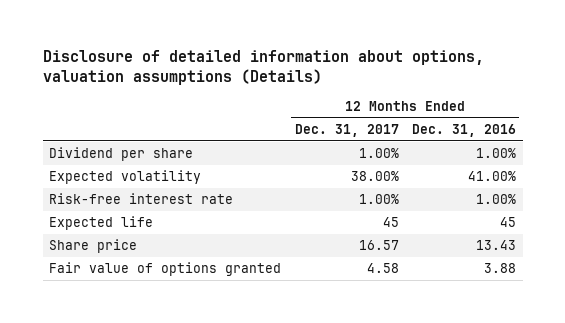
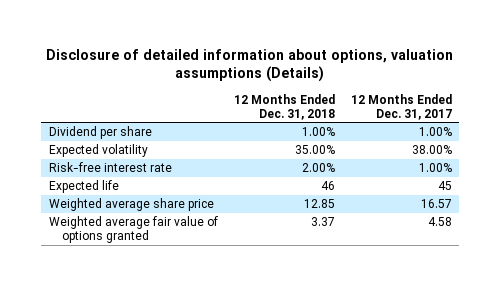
[412,124,517,138] Dec. 31, 2016 -> none
none -> [233,93,335,120] 12 Months Ended Dec. 31, 2018
[49,239,138,254] Share price -> [48,198,214,212] Weighted average share price
[49,262,282,277] Fair value of options granted -> [48,216,218,244] Weighted average fair value of options granted

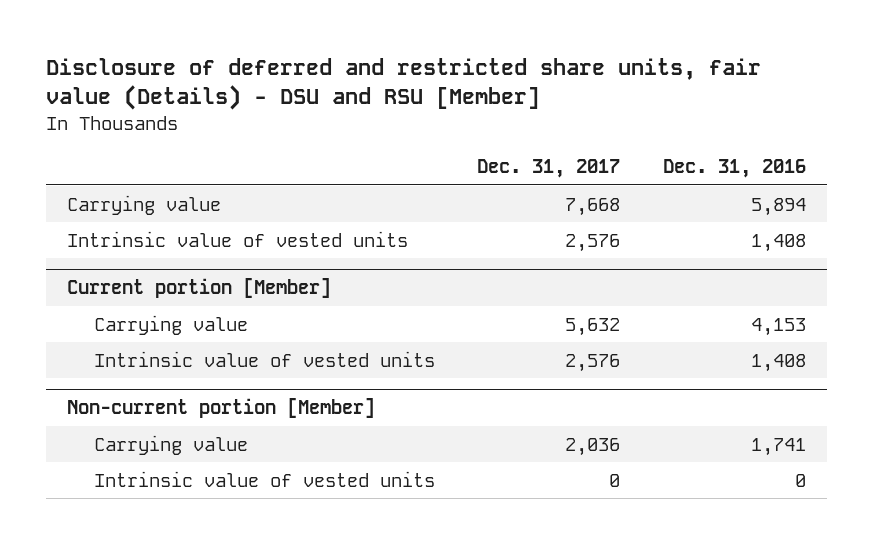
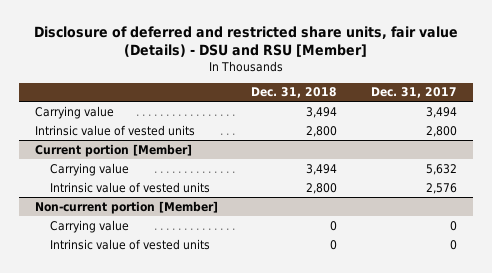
[662,159,806,179] Dec. 31, 2016 -> none
none -> [251,87,338,99] Dec. 31, 2018
[565,197,621,216] 7,668 -> [425,106,457,118] 3,494
[565,233,621,252] 2,576 -> [425,125,457,137] 2,800
[565,437,621,456] 2,036 -> [449,220,457,231] 0

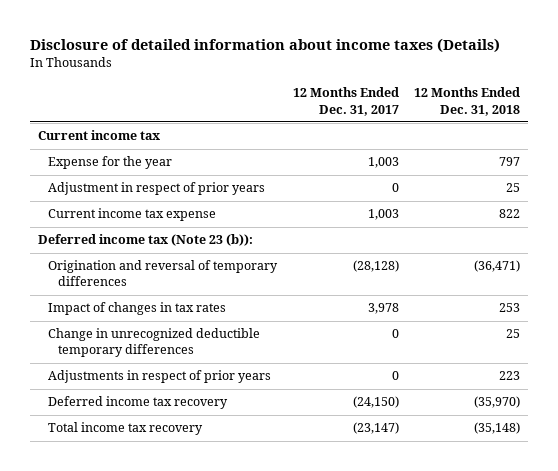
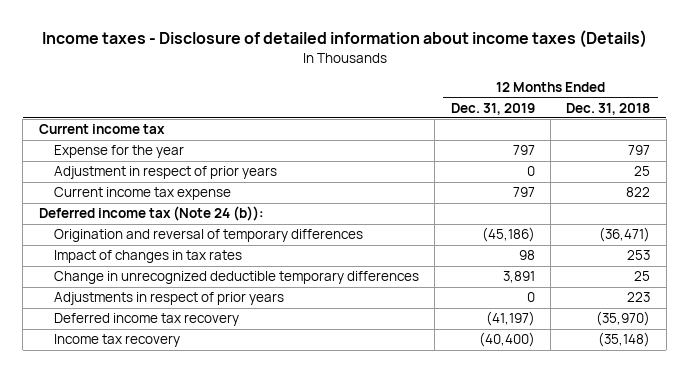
[30,38,501,54] Disclosure of detailed information about income taxes (Details) -> [41,30,647,49] Income taxes - Disclosure of detailed information about income taxes (Details)
[292,87,399,116] 12 Months Ended Dec. 31, 2017 -> none
none -> [450,102,535,115] Dec. 31, 2019
[38,234,254,247] Deferred income tax (Note 23 (b)): -> [38,206,264,222] Deferred income tax (Note 24 (b)):
[47,422,203,436] Total income tax recovery -> [53,334,180,348] Income tax recovery

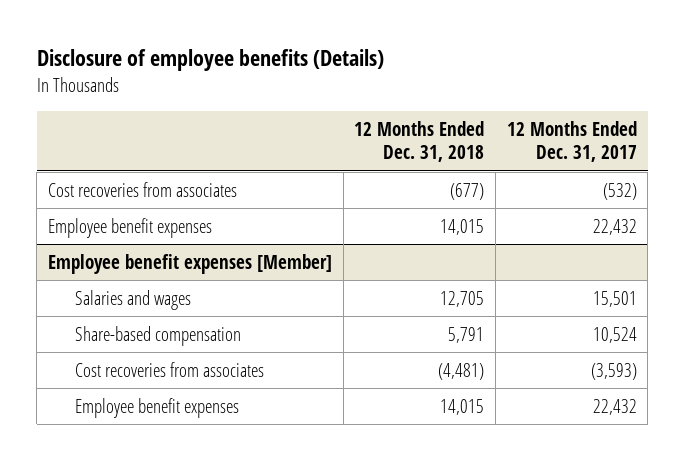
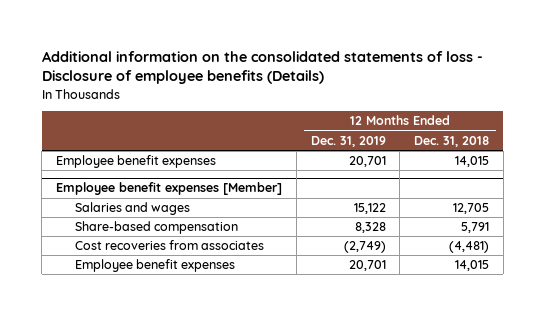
[36,49,384,72] Disclosure of employee benefits (Details) -> [41,50,483,85] Additional information on the consolidated statements of loss - Disclosure of employee benefits (Details)
[506,120,637,163] 12 Months Ended Dec. 31, 2017 -> none
none -> [310,135,386,147] Dec. 31, 2019
[48,181,238,197] Cost recoveries from associates -> none

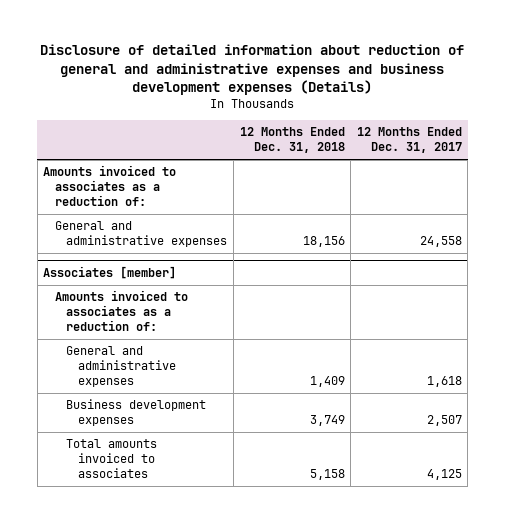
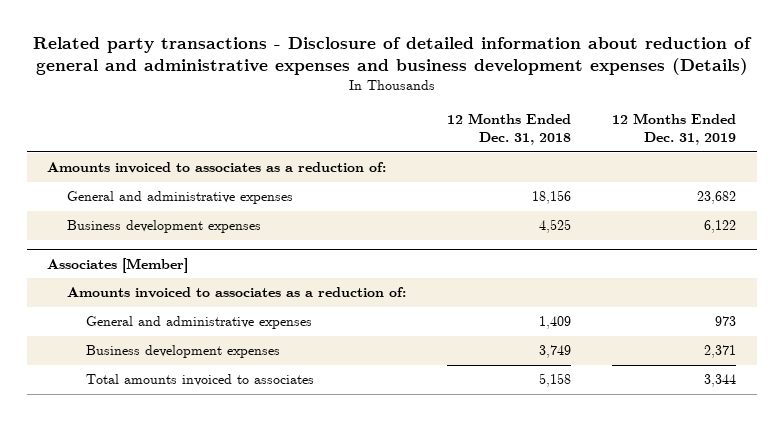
[40,44,465,96] Disclosure of detailed information about reduction of general and administrative expenses and business development expenses (Details) -> [32,36,752,75] Related party transactions - Disclosure of detailed information about reduction of general and administrative expenses and business development expenses (Details)
[356,127,462,154] 12 Months Ended Dec. 31, 2017 -> none
none -> [612,112,737,146] 12 Months Ended Dec. 31, 2019
none -> [66,220,261,234] Business development expenses
[43,265,177,279] Associates [member] -> [47,257,189,273] Associates [Member]

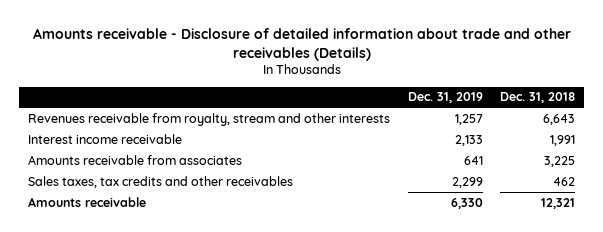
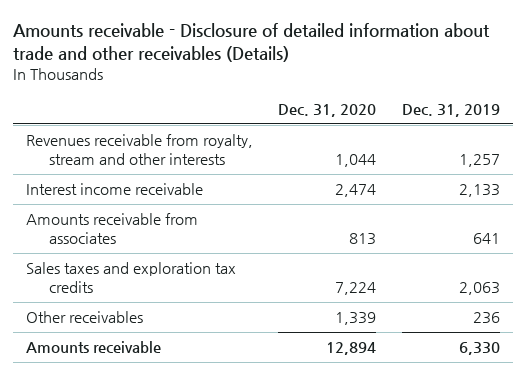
[500,92,576,104] Dec. 31, 2018 -> none
none -> [278,103,377,117] Dec. 31, 2020
[28,175,294,188] Sales taxes, tax credits and other receivables -> [25,262,236,294] Sales taxes and exploration tax credits
[451,176,483,188] 2,299 -> [459,282,501,296] 2,063
none -> [25,311,143,324] Other receivables

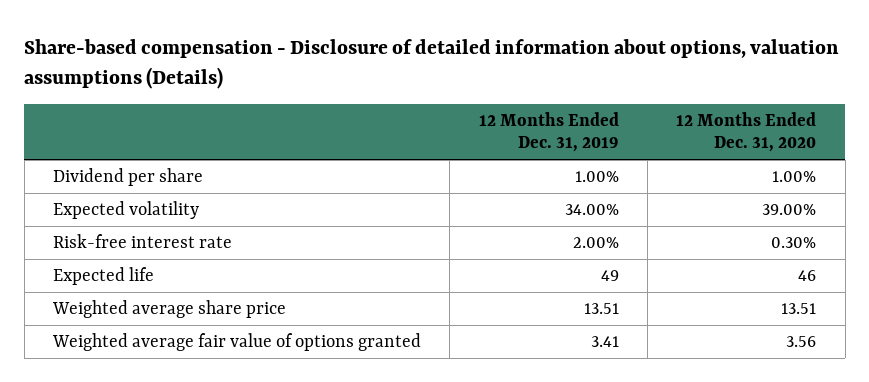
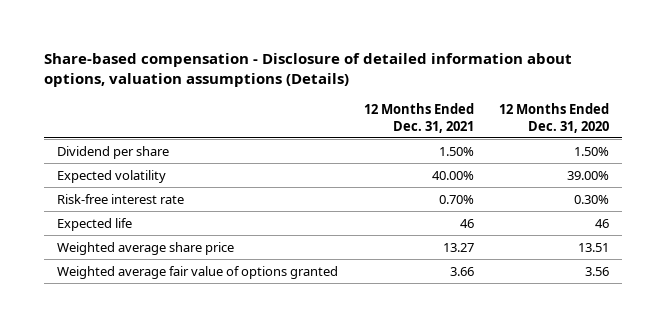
[478,111,619,153] 12 Months Ended Dec. 31, 2019 -> none
none -> [363,103,474,133] 12 Months Ended Dec. 31, 2021
[772,171,817,183] 1.00% -> [574,146,610,156] 1.50%

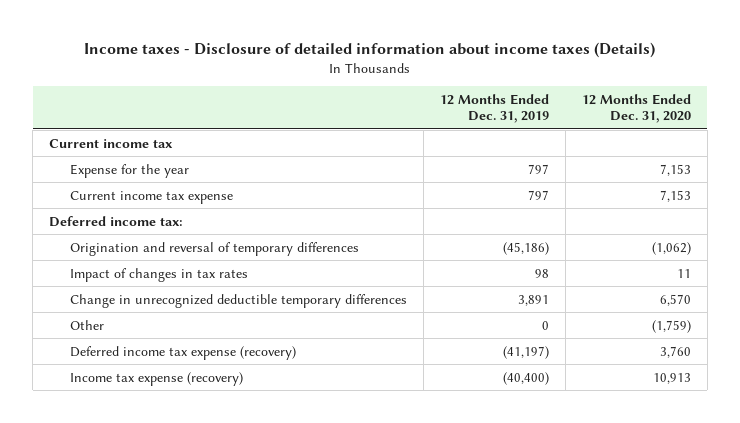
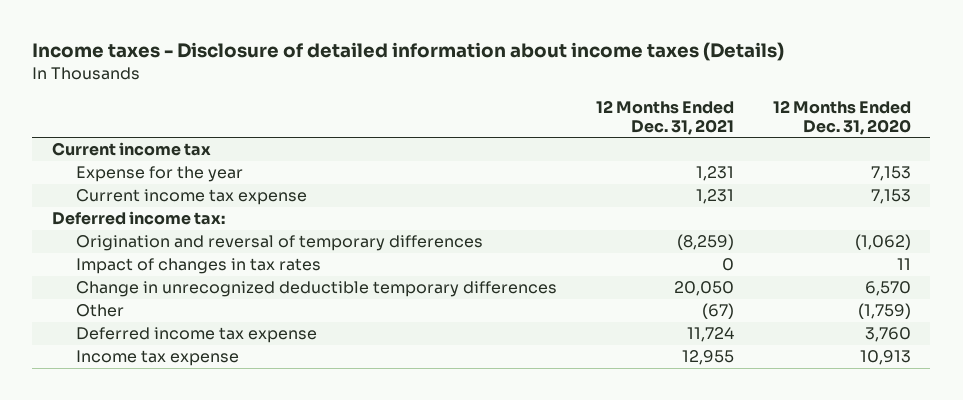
[439,93,549,124] 12 Months Ended Dec. 31, 2019 -> none
none -> [595,99,734,135] 12 Months Ended Dec. 31, 2021
[69,345,296,360] Deferred income tax expense (recovery) -> [75,327,317,344] Deferred income tax expense
[69,371,243,386] Income tax expense (recovery) -> [75,350,239,367] Income tax expense

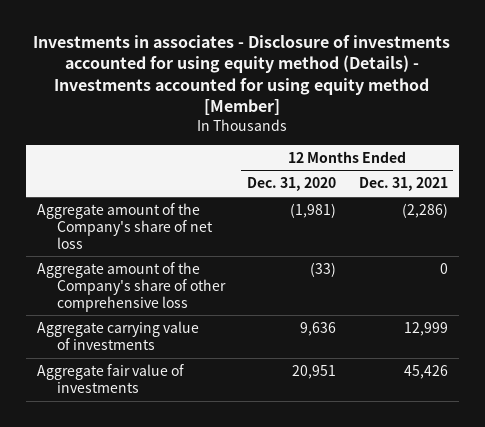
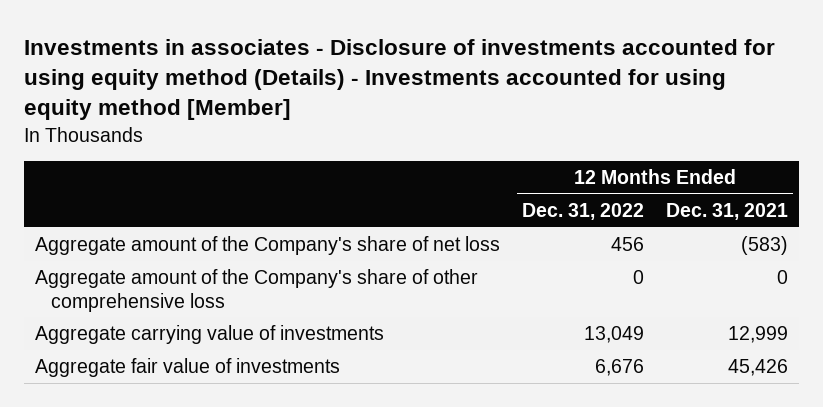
[247,177,337,192] Dec. 31, 2020 -> none
none -> [522,203,645,221] Dec. 31, 2022
[401,202,448,218] (2,286) -> [740,236,788,256] (583)

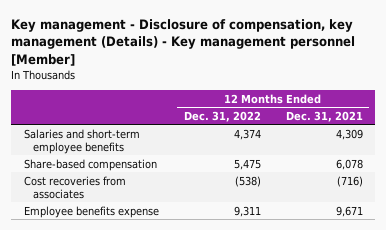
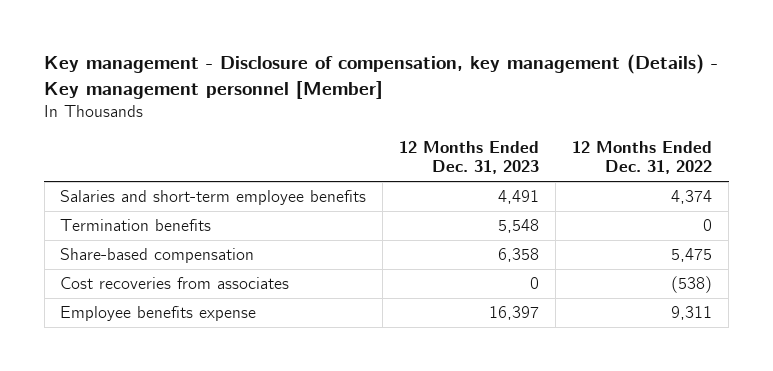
[285,110,363,122] Dec. 31, 2021 -> none
none -> [399,141,540,175] 12 Months Ended Dec. 31, 2023
none -> [60,219,212,232] Termination benefits

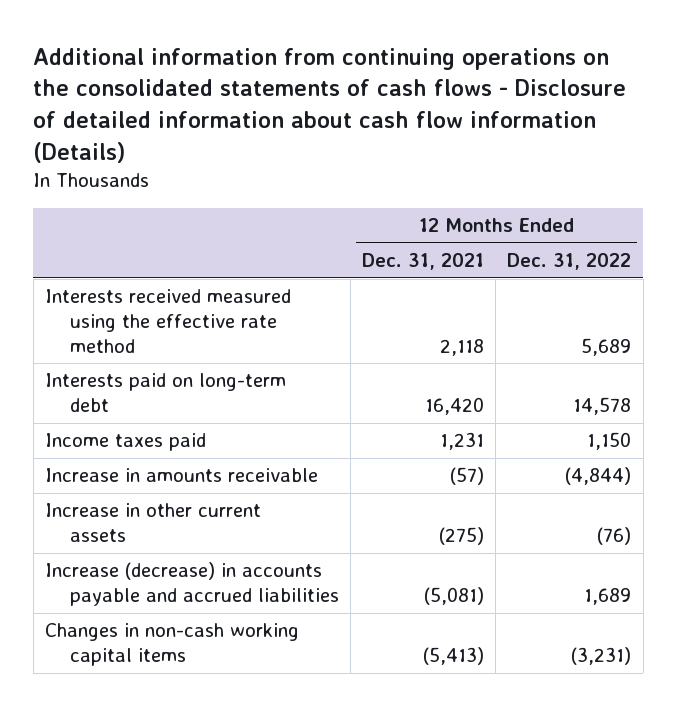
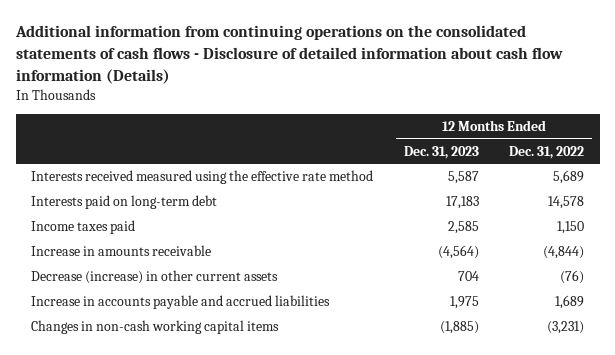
[361,253,484,271] Dec. 31, 2021 -> none
none -> [403,145,479,159] Dec. 31, 2023
[44,503,261,543] Increase in other current assets -> [30,270,278,285] Decrease (increase) in other current assets
[44,562,339,607] Increase (decrease) in accounts payable and accrued liabilities -> [30,295,330,310] Increase in accounts payable and accrued liabilities

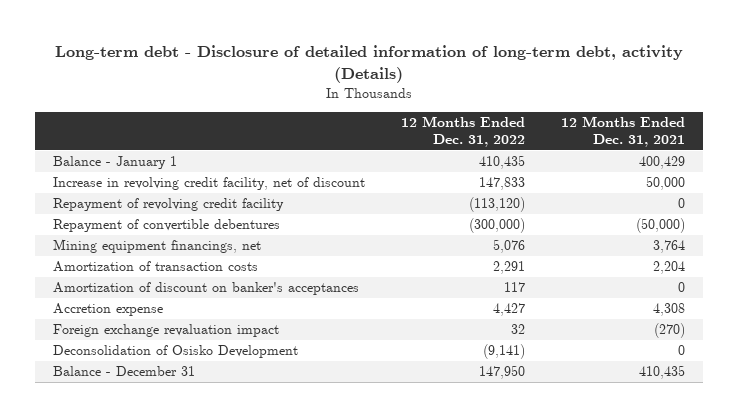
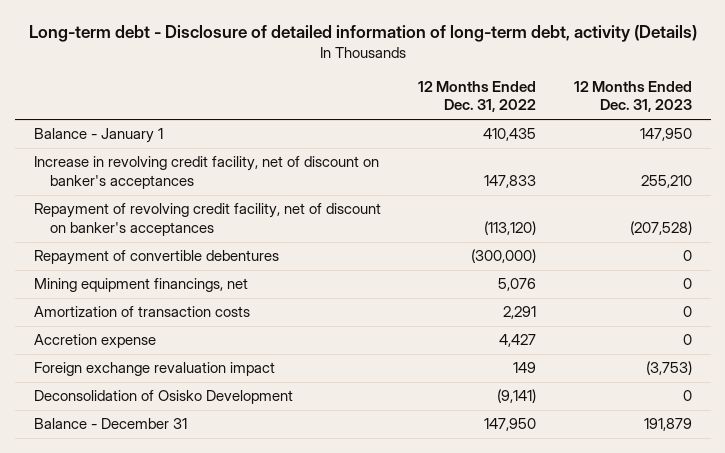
[561,116,686,148] 12 Months Ended Dec. 31, 2021 -> none
none -> [573,80,692,113] 12 Months Ended Dec. 31, 2023
[53,177,366,191] Increase in revolving credit facility, net of discount -> [33,156,379,190] Increase in revolving credit facility, net of discount on banker's acceptances
[53,198,285,212] Repayment of revolving credit facility -> [33,203,381,237] Repayment of revolving credit facility, net of discount on banker's acceptances
[53,282,360,296] Amortization of discount on banker's acceptances -> none
[511,324,526,335] 32 -> [513,362,537,374] 149

